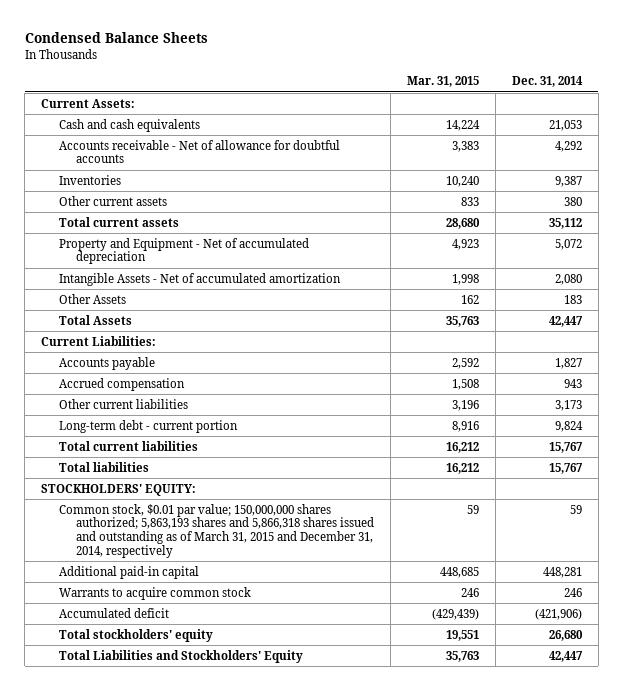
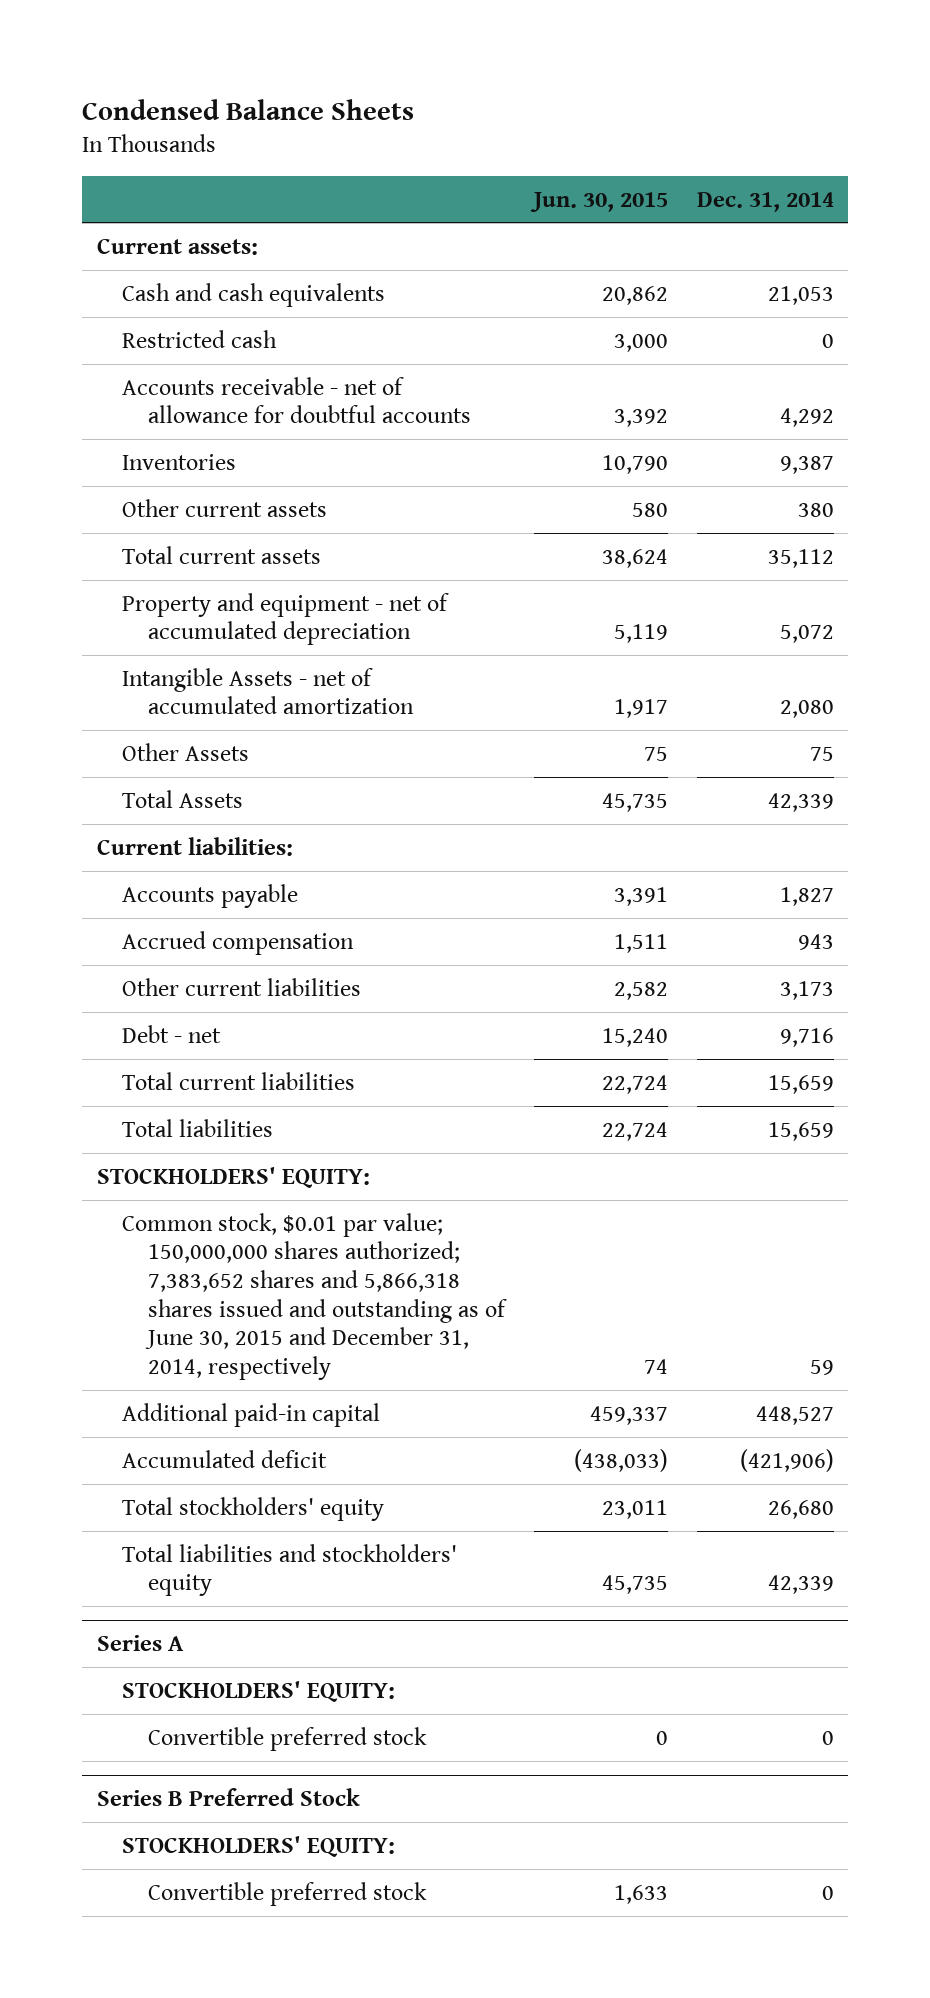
[406,76,479,88] Mar. 31, 2015 -> none
none -> [529,191,668,212] Jun. 30, 2015
[41,98,136,108] Current Assets: -> [96,238,258,255] Current assets:
none -> [122,329,278,348] Restricted cash
[58,139,340,164] Accounts receivable - Net of allowance for doubtful accounts -> [122,376,471,424] Accounts receivable - net of allowance for doubtful accounts
[58,237,309,265] Property and Equipment - Net of accumulated depreciation -> [122,592,450,646] Property and equipment - net of accumulated depreciation
[58,272,341,286] Intangible Assets - Net of accumulated amortization -> [122,667,414,715] Intangible Assets - net of accumulated amortization
[563,294,582,304] 183 -> [809,746,834,761] 75
[548,315,583,327] 42,447 -> [767,792,834,812] 42,339
[41,335,157,346] Current Liabilities: -> [96,836,293,856] Current liabilities:
[58,419,238,433] Long-term debt - current portion -> none
none -> [122,1024,222,1043] Debt - net
[548,441,583,453] 15,767 -> [767,1074,834,1094] 15,659
[548,462,583,474] 15,767 -> [767,1121,834,1141] 15,659
[58,586,251,600] Warrants to acquire common stock -> none
[58,503,374,558] Common stock, $0.01 par value; 150,000,000 shares authorized; 5,863,193 shares and 5,866,318 shares issued and outstanding as of March 31, 2015 and December 31, 2014, respectively -> [122,1212,507,1380] Common stock, $0.01 par value; 150,000,000 shares authorized; 7,383,652 shares and 5,866,318 shares issued and outstanding as of June 30, 2015 and December 31, 2014, respectively
[542,566,582,578] 448,281 -> [755,1405,834,1425] 448,527
[58,649,303,663] Total Liabilities and Stockholders' Equity -> [122,1543,458,1597] Total liabilities and stockholders' equity
[548,650,583,662] 42,447 -> [767,1575,834,1595] 42,339
none -> [96,1635,184,1652] Series A
none -> [122,1680,396,1702] STOCKHOLDERS' EQUITY:
none -> [147,1726,427,1751] Convertible preferred stock
none -> [96,1788,360,1807] Series B Preferred Stock
none -> [122,1835,396,1857] STOCKHOLDERS' EQUITY:
none -> [147,1881,427,1906] Convertible preferred stock

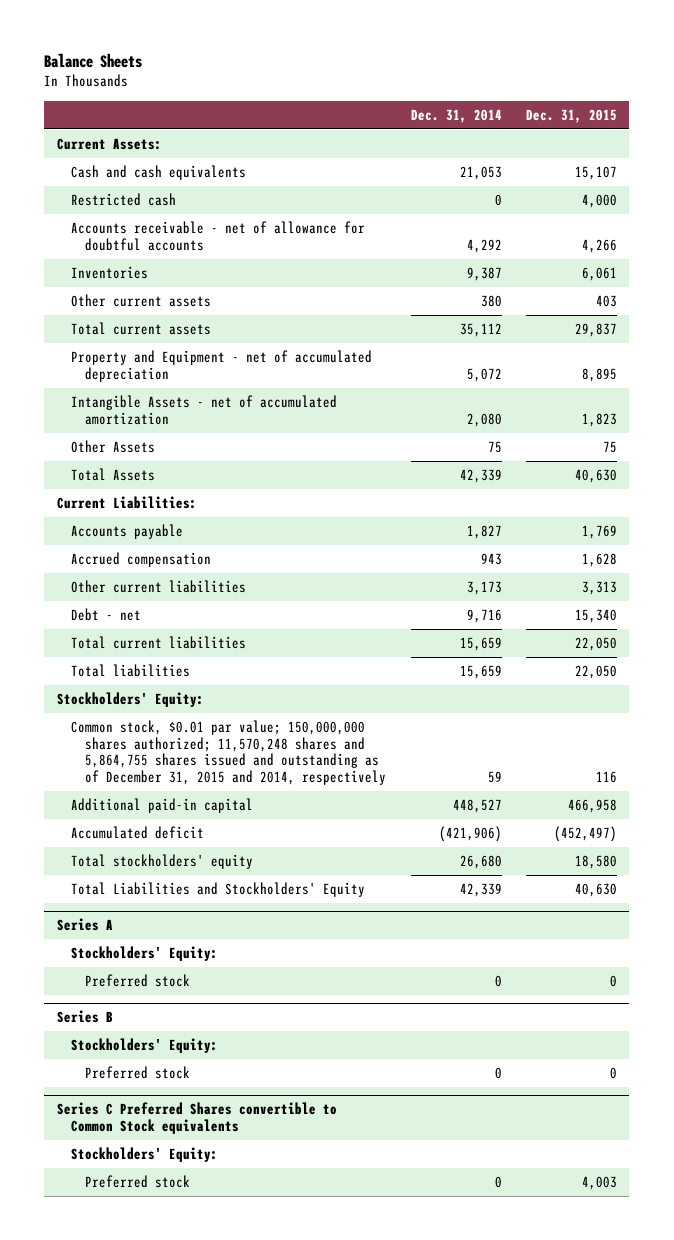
[82,98,415,120] Condensed Balance Sheets -> [44,52,143,68] Balance Sheets
[529,191,668,212] Jun. 30, 2015 -> none
none -> [526,108,618,123] Dec. 31, 2015
[96,238,258,255] Current assets: -> [56,138,162,151] Current Assets:
[122,592,450,646] Property and equipment - net of accumulated depreciation -> [70,350,372,382] Property and Equipment - net of accumulated depreciation
[96,836,293,856] Current liabilities: -> [56,496,197,510] Current Liabilities:
[96,1166,370,1188] STOCKHOLDERS' EQUITY: -> [56,692,204,708] Stockholders' Equity:
[122,1212,507,1380] Common stock, $0.01 par value; 150,000,000 shares authorized; 7,383,652 shares and 5,866,318 shares issued and outstanding as of June 30, 2015 and December 31, 2014, respectively -> [70,720,386,786] Common stock, $0.01 par value; 150,000,000 shares authorized; 11,570,248 shares and 5,864,755 shares issued and outstanding as of December 31, 2015 and 2014, respectively
[122,1543,458,1597] Total liabilities and stockholders' equity -> [70,882,365,898] Total Liabilities and Stockholders' Equity
[122,1680,396,1702] STOCKHOLDERS' EQUITY: -> [70,946,218,962] Stockholders' Equity:
[147,1726,427,1751] Convertible preferred stock -> [84,974,190,988] Preferred stock
[96,1788,360,1807] Series B Preferred Stock -> [56,1010,113,1024] Series B
[122,1835,396,1857] STOCKHOLDERS' EQUITY: -> [70,1038,218,1054] Stockholders' Equity:
[147,1881,427,1906] Convertible preferred stock -> [84,1066,190,1080] Preferred stock
none -> [56,1102,337,1135] Series C Preferred Shares convertible to Common Stock equivalents
none -> [70,1147,218,1163] Stockholders' Equity:
none -> [84,1175,190,1189] Preferred stock

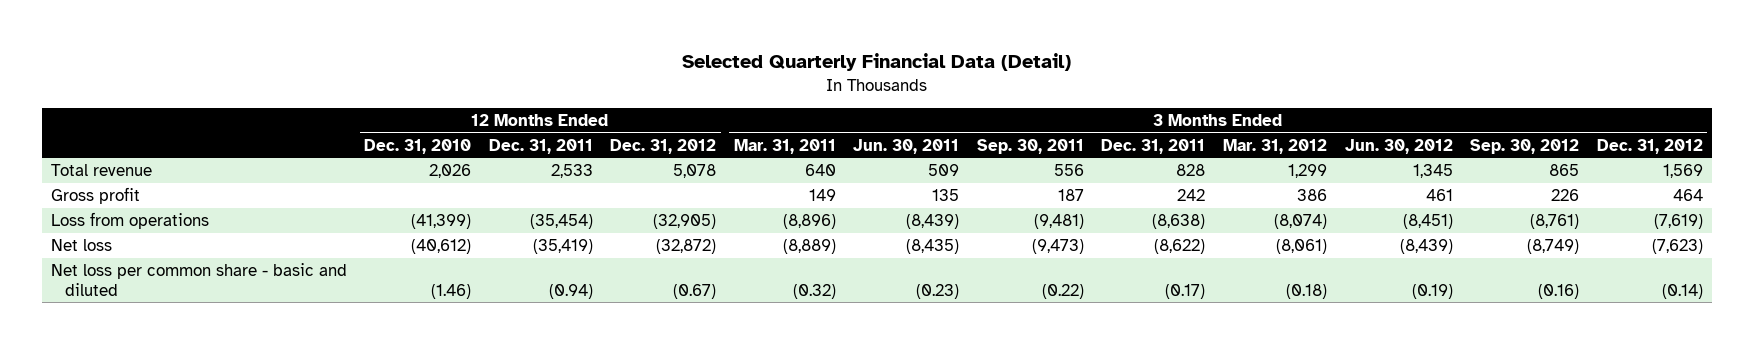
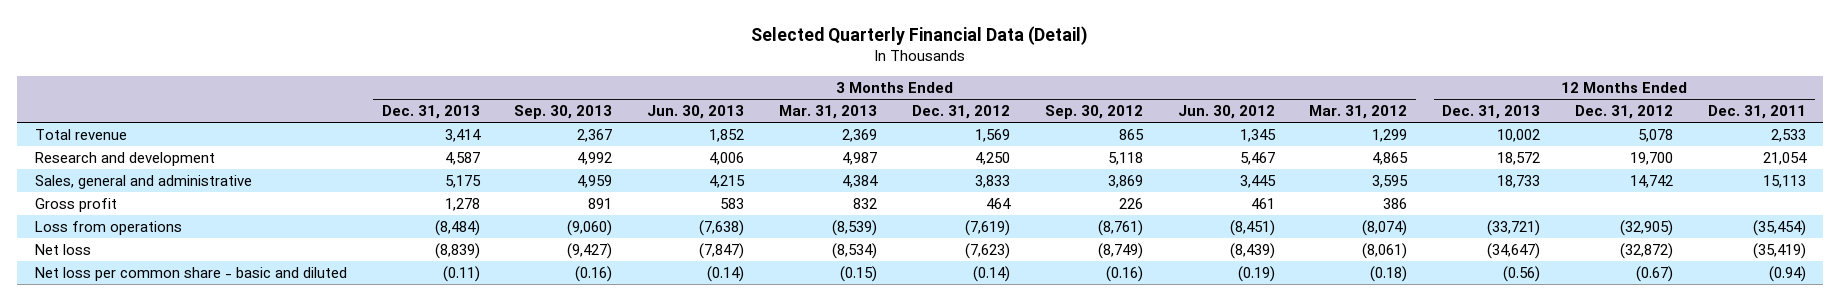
[364,138,472,154] Dec. 31, 2010 -> none
[733,138,836,154] Mar. 31, 2011 -> none
[853,138,960,154] Jun. 30, 2011 -> none
[976,138,1084,154] Sep. 30, 2011 -> none
[1101,138,1206,154] Dec. 31, 2011 -> none
none -> [381,105,480,120] Dec. 31, 2013
none -> [514,105,613,120] Sep. 30, 2013
none -> [647,105,745,120] Jun. 30, 2013
none -> [779,105,878,120] Mar. 31, 2013
none -> [1442,105,1541,120] Dec. 31, 2013
none -> [34,151,215,166] Research and development
none -> [34,174,252,189] Sales, general and administrative

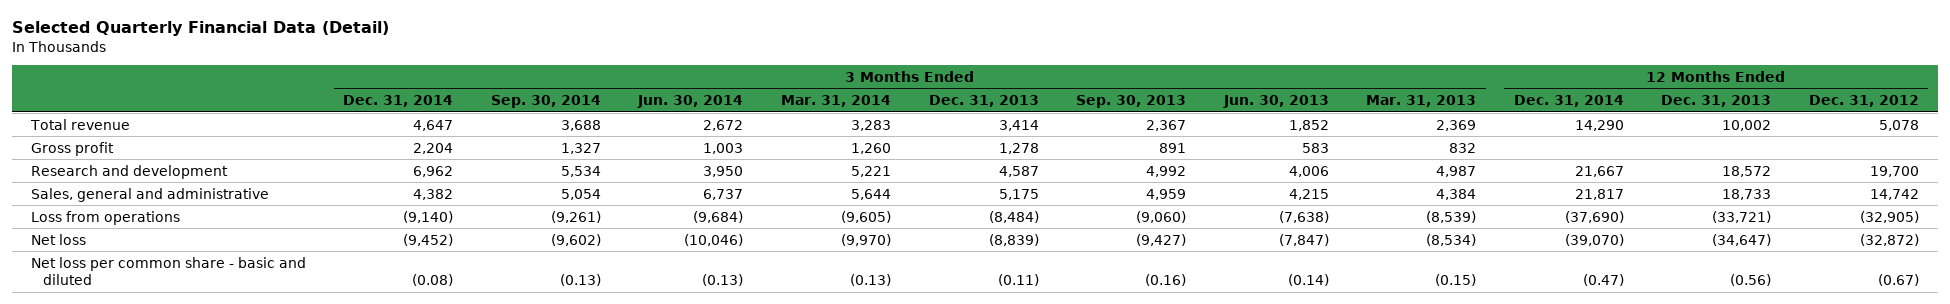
[911,105,1010,120] Dec. 31, 2012 -> none
[1044,105,1143,120] Sep. 30, 2012 -> none
[1177,105,1275,120] Jun. 30, 2012 -> none
[1309,105,1408,120] Mar. 31, 2012 -> none
[1707,105,1806,120] Dec. 31, 2011 -> none
none -> [343,95,454,108] Dec. 31, 2014
none -> [490,95,601,109] Sep. 30, 2014
none -> [637,95,744,109] Jun. 30, 2014
none -> [780,95,891,108] Mar. 31, 2014
none -> [1513,95,1624,108] Dec. 31, 2014
[34,197,117,212] Gross profit -> [30,141,114,156] Gross profit

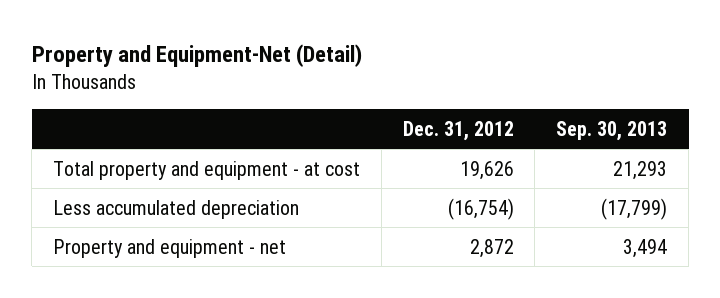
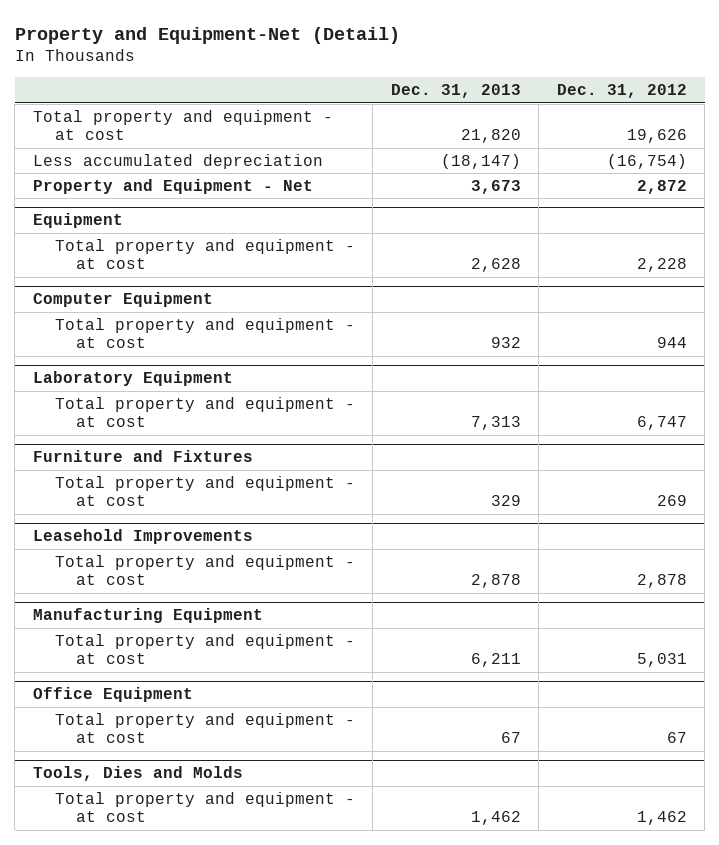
[556,120,668,141] Sep. 30, 2013 -> none
none -> [390,84,521,99] Dec. 31, 2013
[52,238,286,258] Property and equipment - net -> [32,178,313,194] Property and Equipment - Net
none -> [32,213,123,229] Equipment
none -> [54,238,355,270] Total property and equipment - at cost
none -> [32,292,213,308] Computer Equipment
none -> [54,317,355,349] Total property and equipment - at cost
none -> [32,371,233,387] Laboratory Equipment
none -> [54,396,355,428] Total property and equipment - at cost
none -> [32,450,253,463] Furniture and Fixtures
none -> [54,475,355,507] Total property and equipment - at cost
none -> [32,529,253,545] Leasehold Improvements
none -> [54,554,355,586] Total property and equipment - at cost
none -> [32,608,263,624] Manufacturing Equipment
none -> [54,633,355,665] Total property and equipment - at cost
none -> [32,687,193,703] Office Equipment
none -> [54,712,355,744] Total property and equipment - at cost
none -> [32,766,243,782] Tools, Dies and Molds
none -> [54,791,355,823] Total property and equipment - at cost

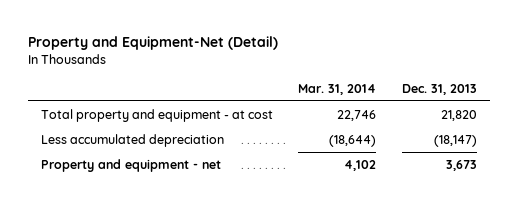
[556,84,687,99] Dec. 31, 2012 -> none
none -> [298,83,377,95] Mar. 31, 2014
[32,213,123,229] Equipment -> none
[54,238,355,270] Total property and equipment - at cost -> none
[32,292,213,308] Computer Equipment -> none
[54,317,355,349] Total property and equipment - at cost -> none
[32,371,233,387] Laboratory Equipment -> none
[54,396,355,428] Total property and equipment - at cost -> none
[32,450,253,463] Furniture and Fixtures -> none
[54,475,355,507] Total property and equipment - at cost -> none
[32,529,253,545] Leasehold Improvements -> none
[54,554,355,586] Total property and equipment - at cost -> none
[32,608,263,624] Manufacturing Equipment -> none
[54,633,355,665] Total property and equipment - at cost -> none
[32,687,193,703] Office Equipment -> none
[54,712,355,744] Total property and equipment - at cost -> none
[32,766,243,782] Tools, Dies and Molds -> none
[54,791,355,823] Total property and equipment - at cost -> none
[32,178,313,194] Property and Equipment - Net -> [40,158,221,172] Property and equipment - net

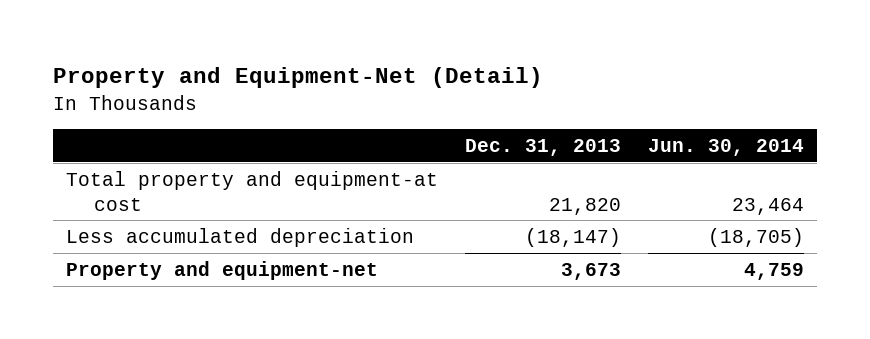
[298,83,377,95] Mar. 31, 2014 -> none
none -> [647,138,804,156] Jun. 30, 2014
[40,108,273,122] Total property and equipment - at cost -> [66,170,439,211] Total property and equipment-at cost
[40,158,221,172] Property and equipment - net -> [66,260,379,280] Property and equipment-net

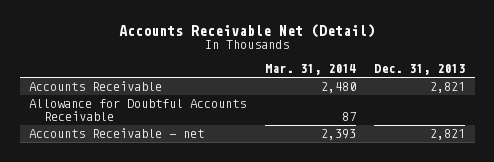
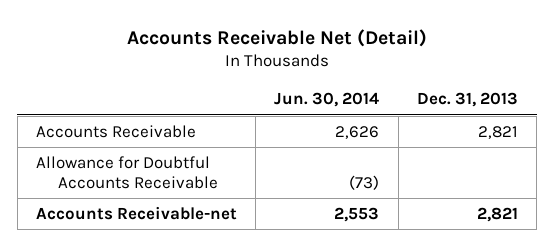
[264,64,356,76] Mar. 31, 2014 -> none
none -> [274,92,380,108] Jun. 30, 2014
[28,128,204,139] Accounts Receivable - net -> [35,205,237,220] Accounts Receivable-net

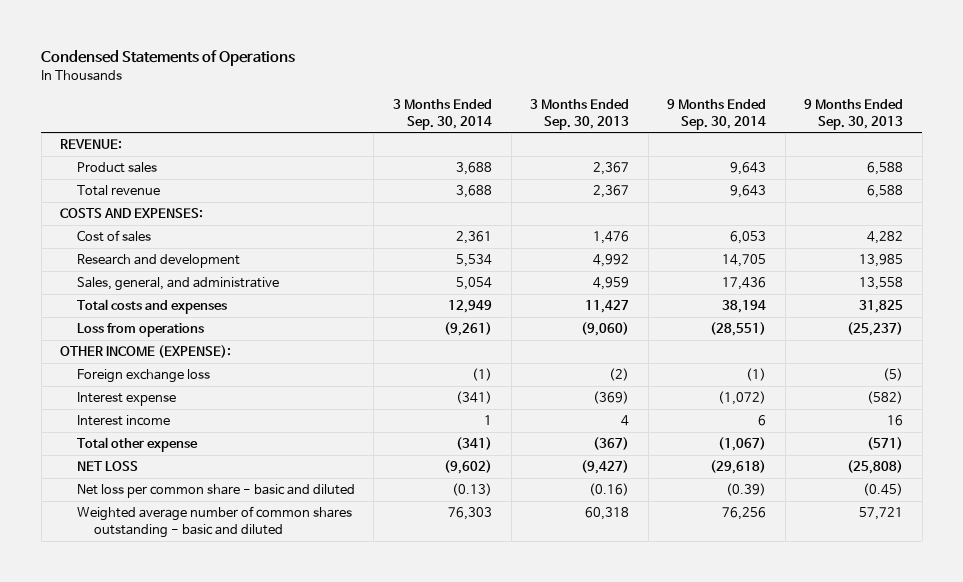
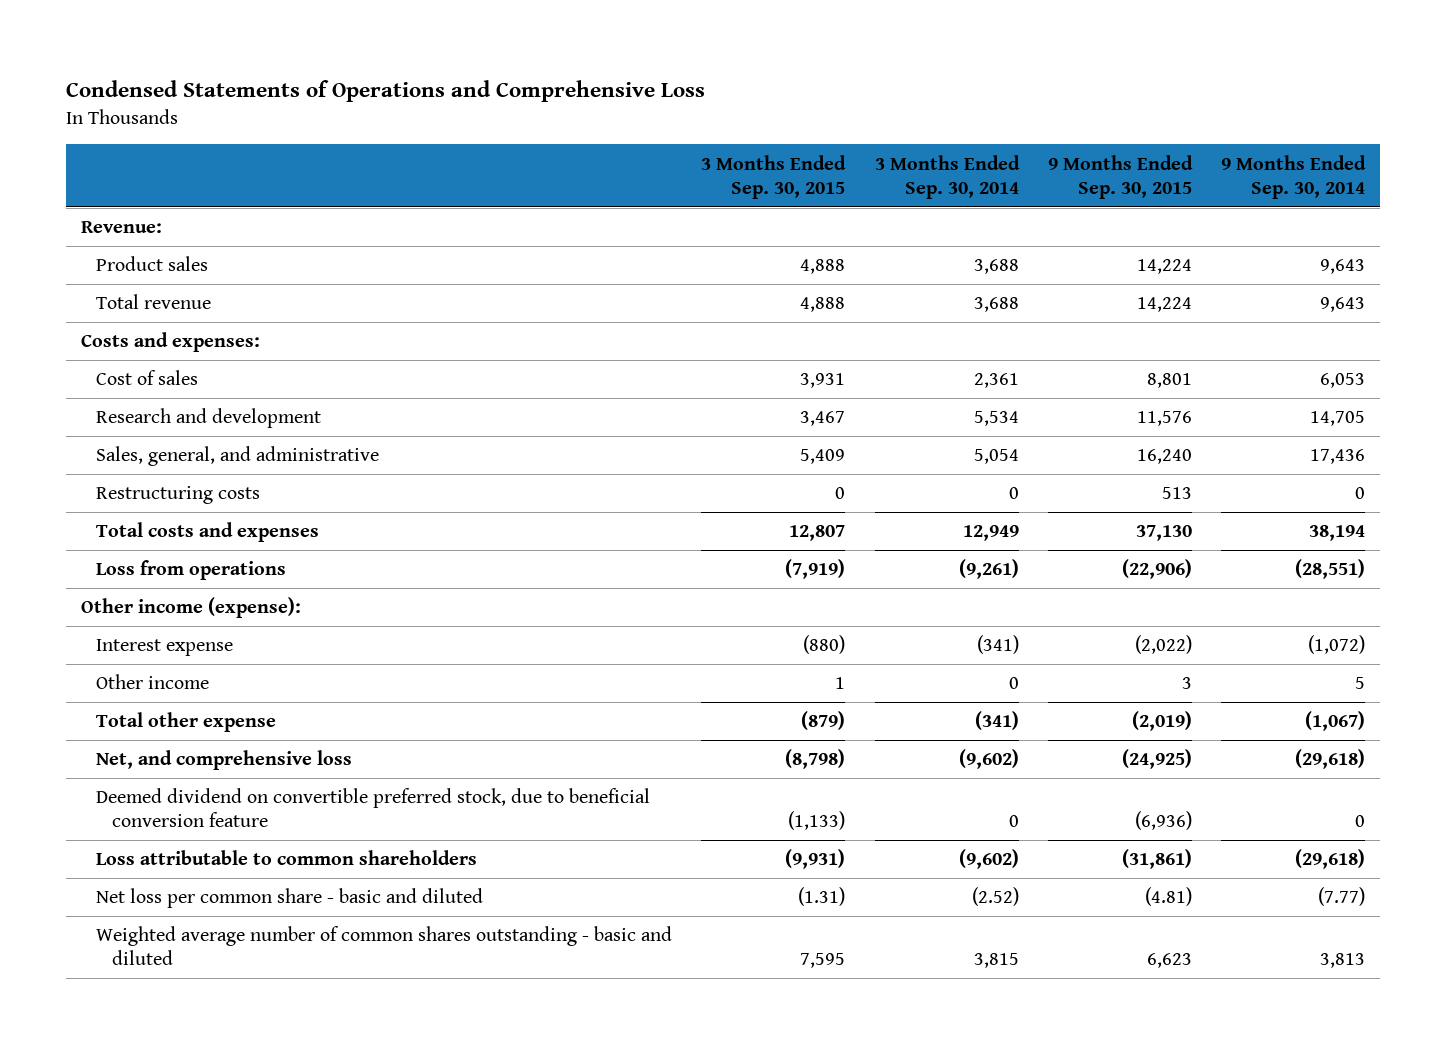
[41,49,296,66] Condensed Statements of Operations -> [66,80,706,103] Condensed Statements of Operations and Comprehensive Loss
[530,98,630,130] 3 Months Ended Sep. 30, 2013 -> none
[804,98,904,130] 9 Months Ended Sep. 30, 2013 -> none
none -> [701,154,847,199] 3 Months Ended Sep. 30, 2015
none -> [1048,154,1194,199] 9 Months Ended Sep. 30, 2015
[60,139,123,150] REVENUE: -> [80,221,162,234] Revenue:
[60,208,204,219] COSTS AND EXPENSES: -> [80,332,260,353] Costs and expenses:
none -> [96,486,261,505] Restructuring costs
[76,369,210,384] Foreign exchange loss -> none
[60,345,232,359] OTHER INCOME (EXPENSE): -> [80,597,301,619] Other income (expense):
[76,415,170,427] Interest income -> none
none -> [96,674,210,690] Other income
[76,461,138,472] NET LOSS -> [96,750,353,771] Net, and comprehensive loss
none -> [96,788,651,828] Deemed dividend on convertible preferred stock, due to beneficial conversion feature
none -> [96,850,478,866] Loss attributable to common shareholders
[451,483,492,497] (0.13) -> [971,887,1019,907] (2.52)
[726,483,767,497] (0.39) -> [1318,887,1366,907] (7.77)
[447,507,492,521] 76,303 -> [973,953,1019,969] 3,815
[722,507,767,521] 76,256 -> [1320,953,1366,969] 3,813

